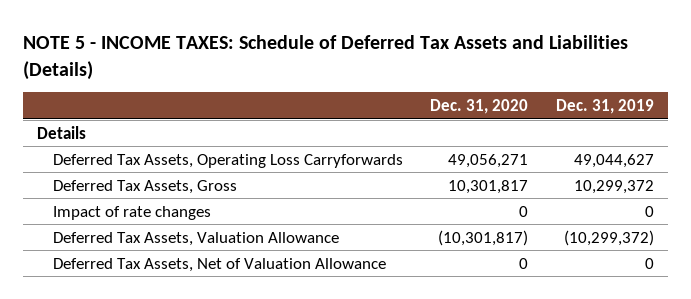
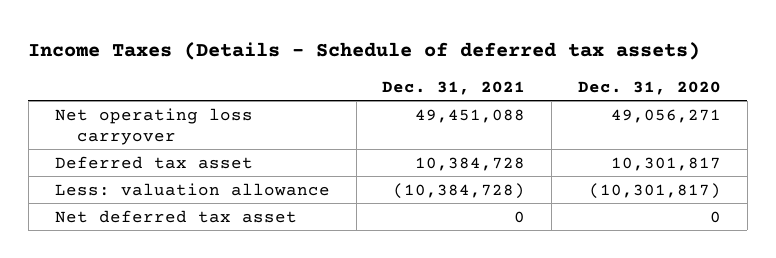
[23,35,629,80] NOTE 5 - INCOME TAXES: Schedule of Deferred Tax Assets and Liabilities (Details) -> [28,41,701,60] Income Taxes (Details - Schedule of deferred tax assets)
[555,99,654,115] Dec. 31, 2019 -> none
none -> [382,81,526,96] Dec. 31, 2021
[37,125,87,139] Details -> none
[53,205,212,220] Impact of rate changes -> none
[53,153,404,168] Deferred Tax Assets, Operating Loss Carryforwards -> [54,107,253,145] Net operating loss carryover
[53,179,238,194] Deferred Tax Assets, Gross -> [54,155,253,169] Deferred tax asset
[53,231,340,246] Deferred Tax Assets, Valuation Allowance -> [54,182,330,196] Less: valuation allowance
[53,257,387,272] Deferred Tax Assets, Net of Valuation Allowance -> [54,209,297,223] Net deferred tax asset

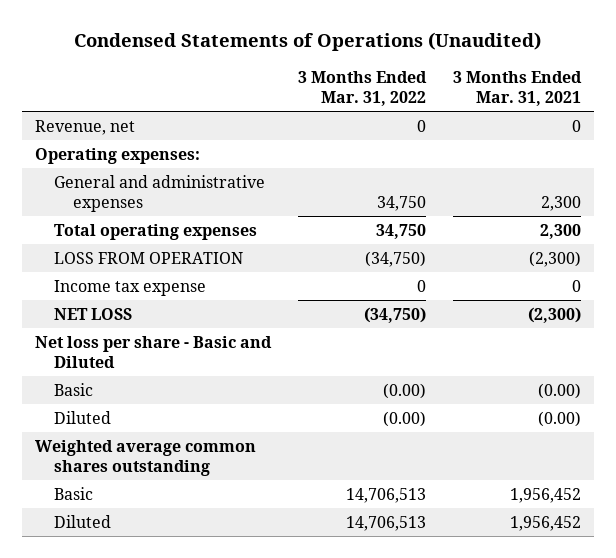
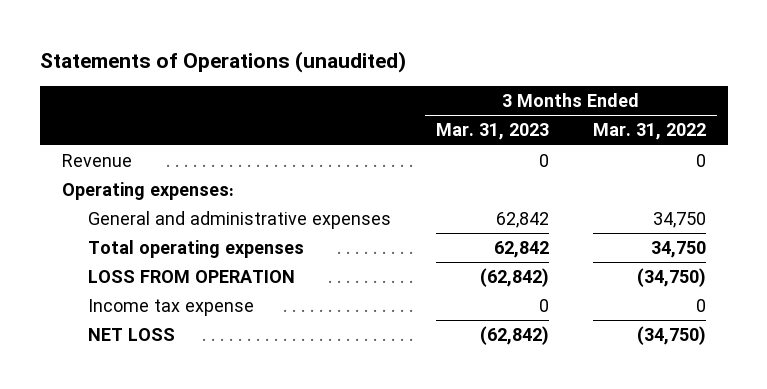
[73,31,541,51] Condensed Statements of Operations (Unaudited) -> [39,50,406,73] Statements of Operations (unaudited)
[452,70,582,107] 3 Months Ended Mar. 31, 2021 -> none
none -> [435,123,549,141] Mar. 31, 2023
[35,119,136,135] Revenue, net -> [61,154,132,168] Revenue
[35,335,273,369] Net loss per share - Basic and Diluted -> none
[53,382,93,396] Basic -> none
[53,410,111,424] Diluted -> none
[35,439,257,477] Weighted average common shares outstanding -> none
[53,486,93,500] Basic -> none
[53,514,111,528] Diluted -> none

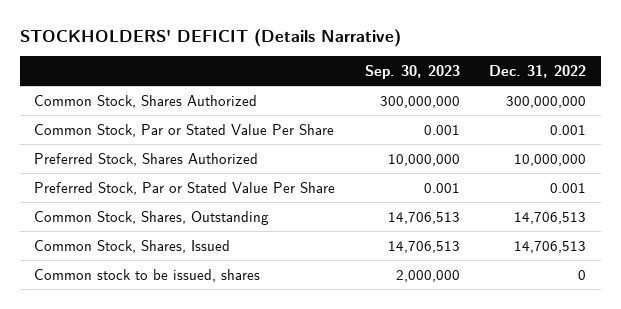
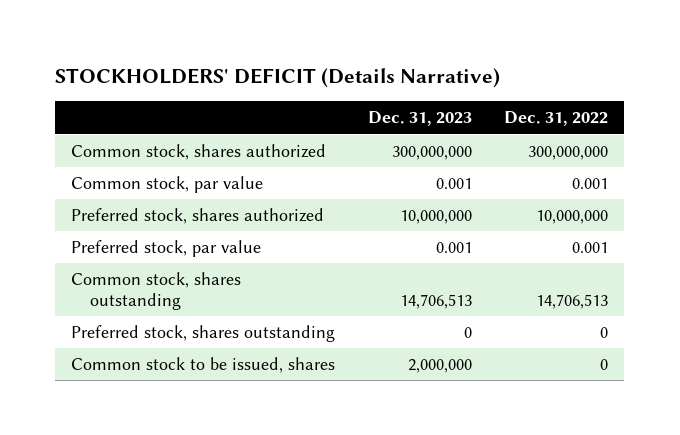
[364,64,460,79] Sep. 30, 2023 -> none
none -> [367,111,472,127] Dec. 31, 2023
[34,239,231,253] Common Stock, Shares, Issued -> none
[34,94,258,108] Common Stock, Shares Authorized -> [71,144,327,161] Common stock, shares authorized
[34,123,335,137] Common Stock, Par or Stated Value Per Share -> [71,176,264,194] Common stock, par value
[34,152,259,166] Preferred Stock, Shares Authorized -> [71,208,325,225] Preferred stock, shares authorized
[34,181,336,195] Preferred Stock, Par or Stated Value Per Share -> [71,240,262,258] Preferred stock, par value
[34,210,270,225] Common Stock, Shares, Outstanding -> [71,272,242,311] Common stock, shares outstanding
none -> [71,325,336,343] Preferred stock, shares outstanding

